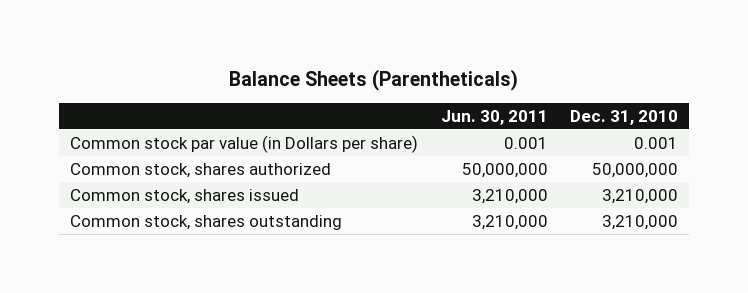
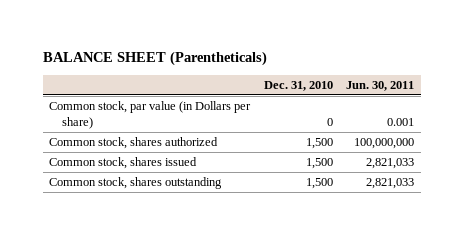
[229,68,519,91] Balance Sheets (Parentheticals) -> [42,51,267,67] BALANCE SHEET (Parentheticals)
[70,135,419,154] Common stock par value (in Dollars per share) -> [49,101,252,130] Common stock, par value (in Dollars per share)
[633,137,678,150] 0.001 -> [326,118,333,127] 0
[461,163,548,179] 50,000,000 -> [354,138,415,150] 100,000,000
[591,163,678,179] 50,000,000 -> [305,138,333,150] 1,500
[471,189,548,205] 3,210,000 -> [366,158,415,170] 2,821,033
[601,189,678,205] 3,210,000 -> [305,158,333,170] 1,500
[471,215,548,231] 3,210,000 -> [366,178,415,190] 2,821,033
[601,215,678,231] 3,210,000 -> [305,178,333,190] 1,500

